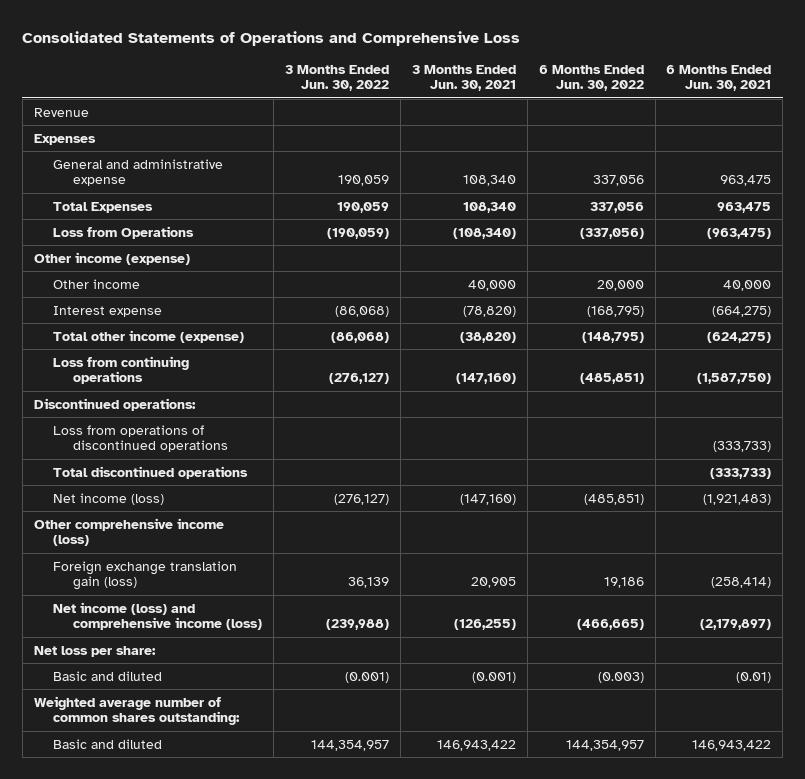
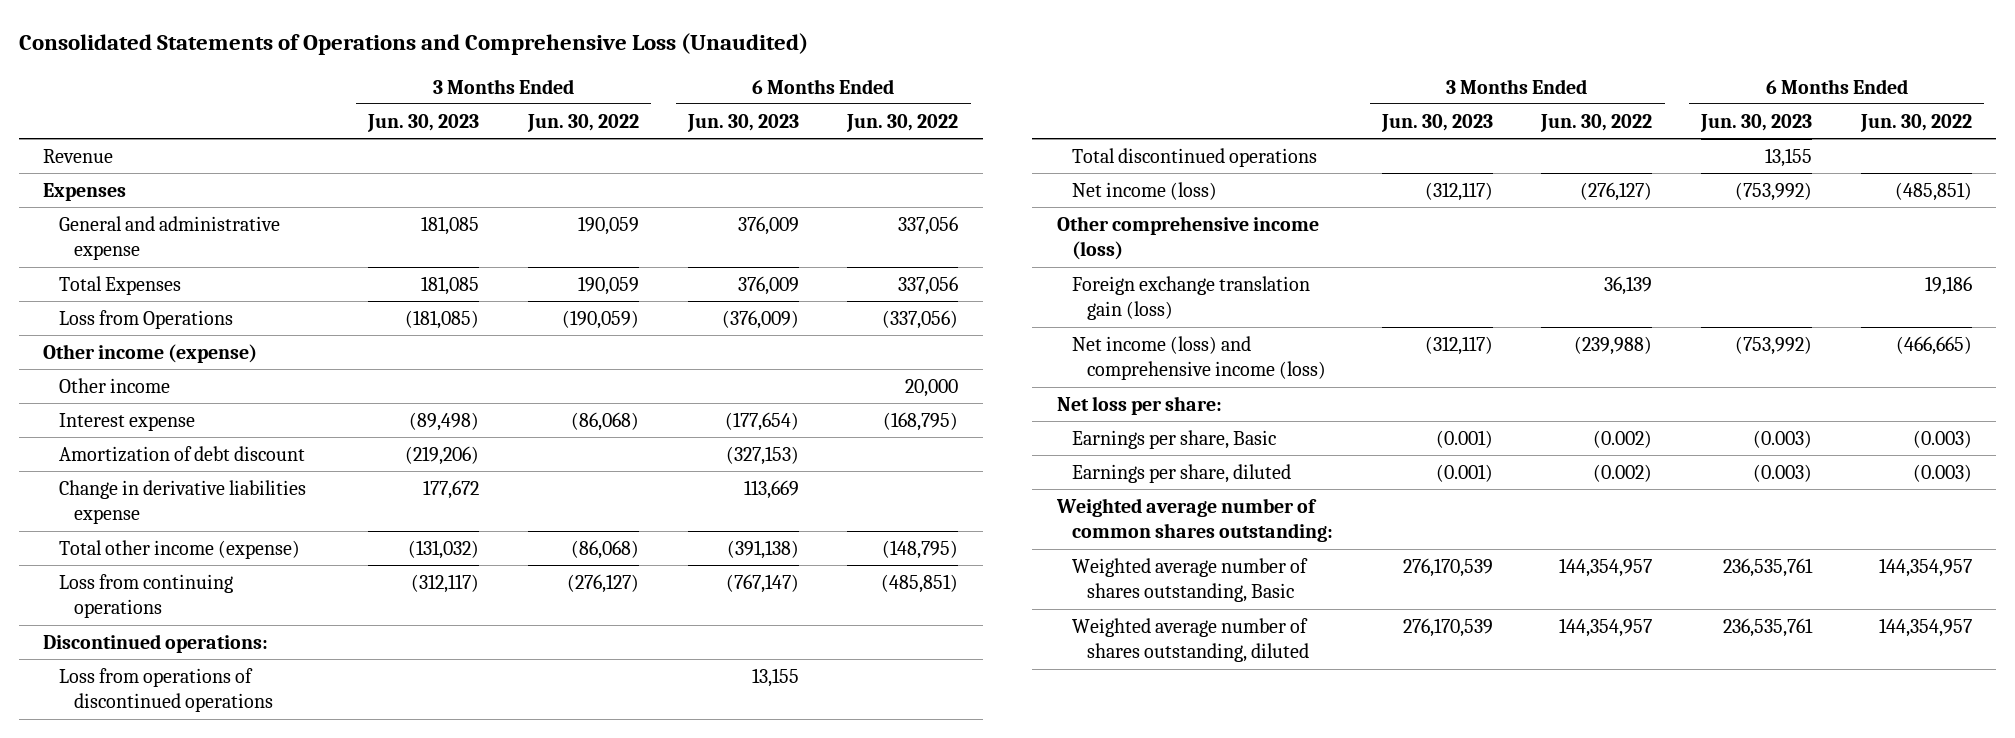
[22,30,521,46] Consolidated Statements of Operations and Comprehensive Loss -> [18,32,808,55] Consolidated Statements of Operations and Comprehensive Loss (Unaudited)
[411,64,516,92] 3 Months Ended Jun. 30, 2021 -> none
[666,64,772,92] 6 Months Ended Jun. 30, 2021 -> none
none -> [367,113,480,132] Jun. 30, 2023
none -> [686,113,799,132] Jun. 30, 2023
none -> [58,445,305,462] Amortization of debt discount
none -> [58,479,306,525] Change in derivative liabilities expense
[53,670,163,681] Basic and diluted -> none
none -> [1072,429,1277,449] Earnings per share, Basic
none -> [1072,463,1292,483] Earnings per share, diluted
[53,738,163,749] Basic and diluted -> [1072,557,1309,603] Weighted average number of shares outstanding, Basic
none -> [1072,617,1310,663] Weighted average number of shares outstanding, diluted

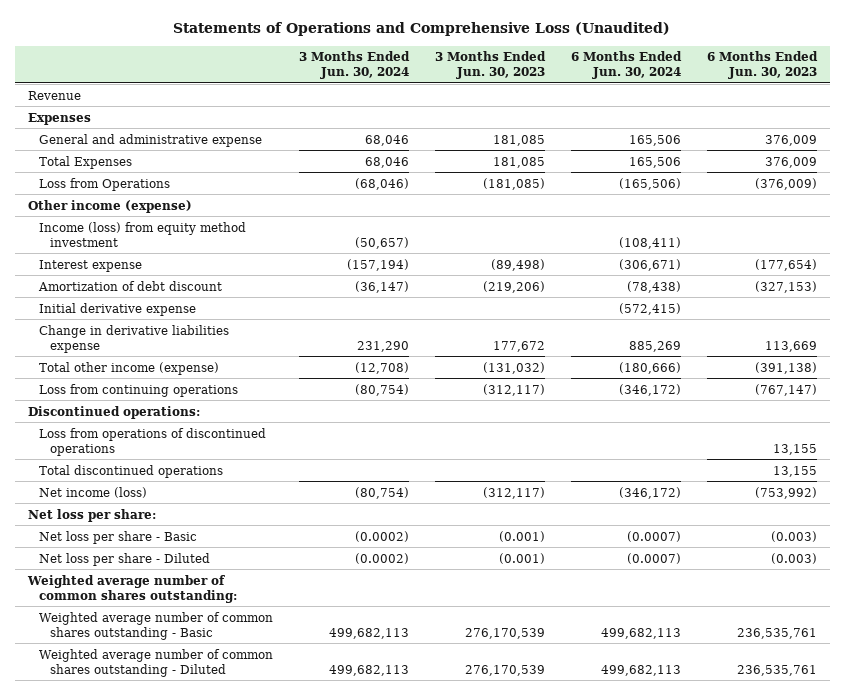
[18,32,808,55] Consolidated Statements of Operations and Comprehensive Loss (Unaudited) -> [173,22,671,37] Statements of Operations and Comprehensive Loss (Unaudited)
[527,113,640,132] Jun. 30, 2022 -> none
[846,113,959,132] Jun. 30, 2022 -> none
none -> [298,51,410,80] 3 Months Ended Jun. 30, 2024
none -> [570,51,682,80] 6 Months Ended Jun. 30, 2024
[58,377,170,393] Other income -> none
none -> [38,221,246,247] Income (loss) from equity method investment
none -> [38,302,196,316] Initial derivative expense
[1056,215,1319,261] Other comprehensive income (loss) -> none
[1072,275,1311,321] Foreign exchange translation gain (loss) -> none
[1072,335,1327,381] Net income (loss) and comprehensive income (loss) -> none
[1072,429,1277,449] Earnings per share, Basic -> [38,530,197,544] Net loss per share - Basic
[1072,463,1292,483] Earnings per share, diluted -> [38,552,210,566] Net loss per share - Diluted
[1072,557,1309,603] Weighted average number of shares outstanding, Basic -> [38,611,273,640] Weighted average number of common shares outstanding - Basic
[1072,617,1310,663] Weighted average number of shares outstanding, diluted -> [38,648,273,677] Weighted average number of common shares outstanding - Diluted

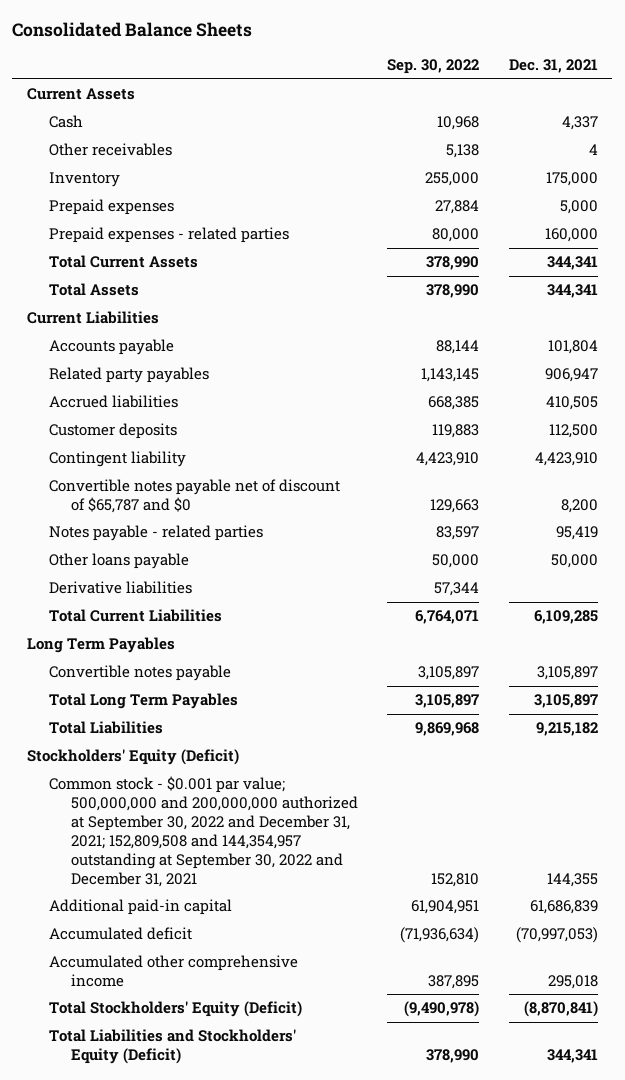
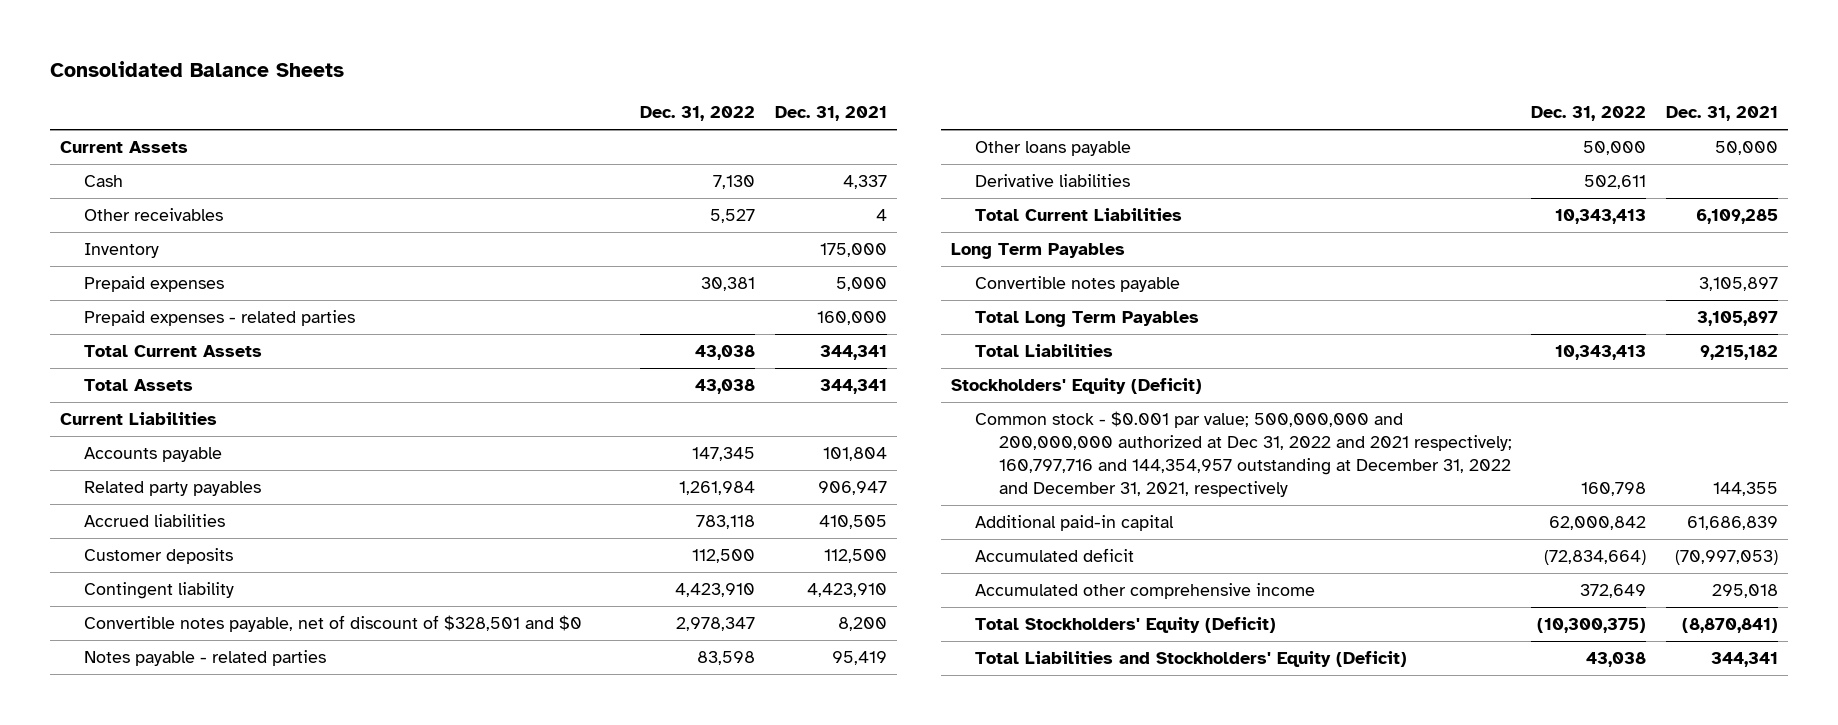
[387,59,480,75] Sep. 30, 2022 -> none
none -> [640,106,756,122] Dec. 31, 2022
[48,479,340,514] Convertible notes payable net of discount of $65,787 and $0 -> [83,615,582,633] Convertible notes payable, net of discount of $328,501 and $0
[48,776,359,887] Common stock - $0.001 par value; 500,000,000 and 200,000,000 authorized at September 30, 2022 and December 31, 2021; 152,809,508 and 144,354,957 outstanding at September 30, 2022 and December 31, 2021 -> [974,411,1512,497] Common stock - $0.001 par value; 500,000,000 and 200,000,000 authorized at Dec 31, 2022 and 2021 respectively; 160,797,716 and 144,354,957 outstanding at December 31, 2022 and December 31, 2021, respectively

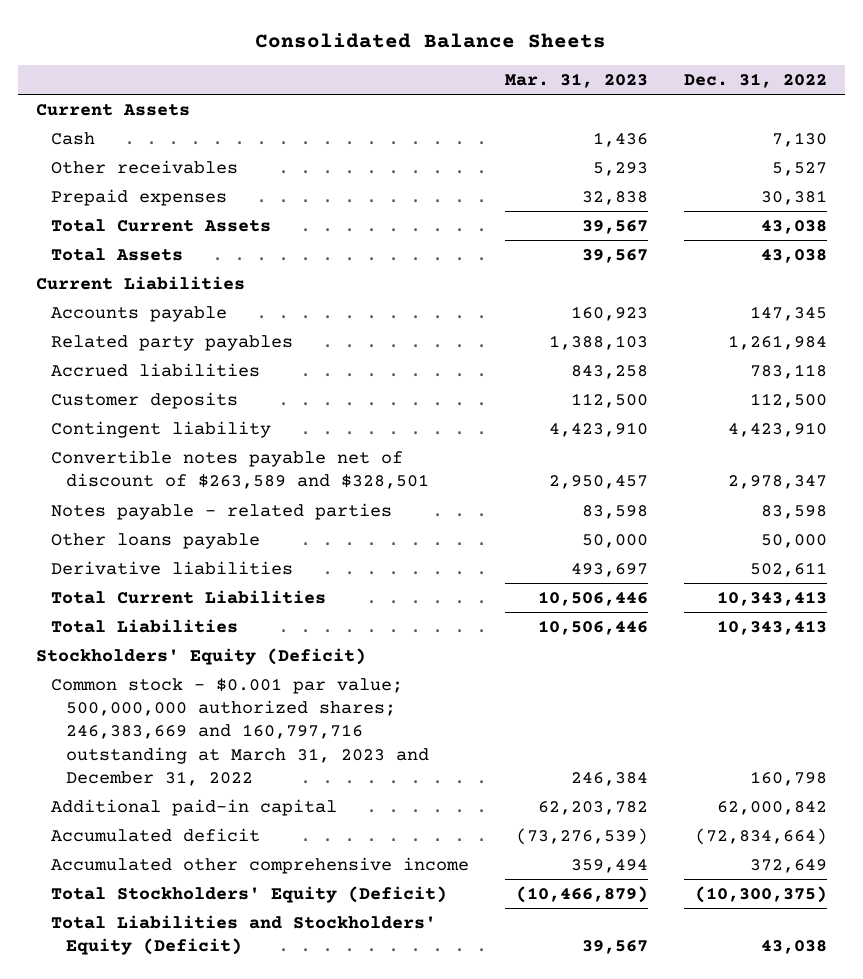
[775,106,888,122] Dec. 31, 2021 -> none
none -> [504,72,648,88] Mar. 31, 2023
[83,243,159,259] Inventory -> none
[83,310,355,327] Prepaid expenses - related parties -> none
[83,615,582,633] Convertible notes payable, net of discount of $328,501 and $0 -> [50,449,429,490] Convertible notes payable net of discount of $263,589 and $328,501
[951,243,1126,260] Long Term Payables -> none
[974,276,1180,293] Convertible notes payable -> none
[974,311,1199,328] Total Long Term Payables -> none
[974,411,1512,497] Common stock - $0.001 par value; 500,000,000 and 200,000,000 authorized at Dec 31, 2022 and 2021 respectively; 160,797,716 and 144,354,957 outstanding at December 31, 2022 and December 31, 2021, respectively -> [50,677,429,786] Common stock - $0.001 par value; 500,000,000 authorized shares; 246,383,669 and 160,797,716 outstanding at March 31, 2023 and December 31, 2022

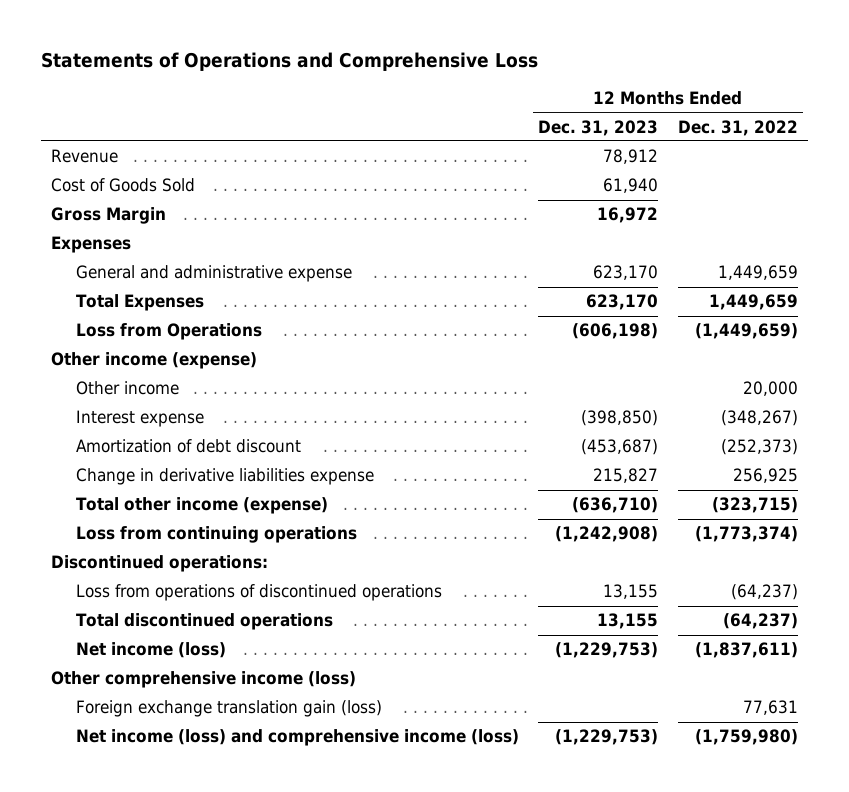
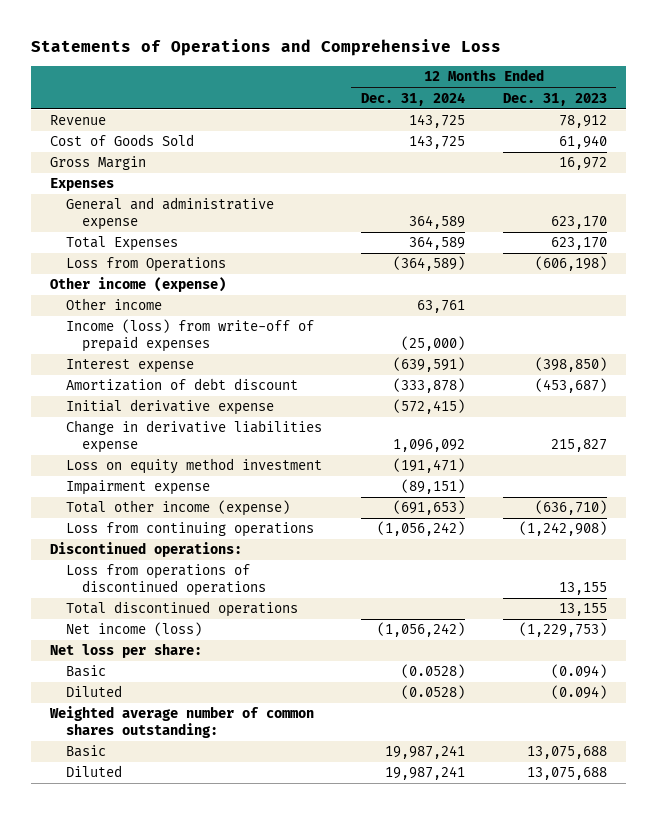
[678,119,799,136] Dec. 31, 2022 -> none
none -> [360,91,465,106] Dec. 31, 2024
none -> [66,319,315,353] Income (loss) from write-off of prepaid expenses
none -> [66,399,275,416] Initial derivative expense
none -> [66,458,323,475] Loss on equity method investment
none -> [66,480,211,496] Impairment expense
[50,671,356,689] Other comprehensive income (loss) -> none
[75,700,382,718] Foreign exchange translation gain (loss) -> none
[75,729,519,747] Net income (loss) and comprehensive income (loss) -> none
none -> [50,643,203,659] Net loss per share:
none -> [66,665,107,678] Basic
none -> [66,685,123,698] Diluted
none -> [49,706,315,739] Weighted average number of common shares outstanding:
none -> [66,745,107,758] Basic
none -> [66,765,123,778] Diluted

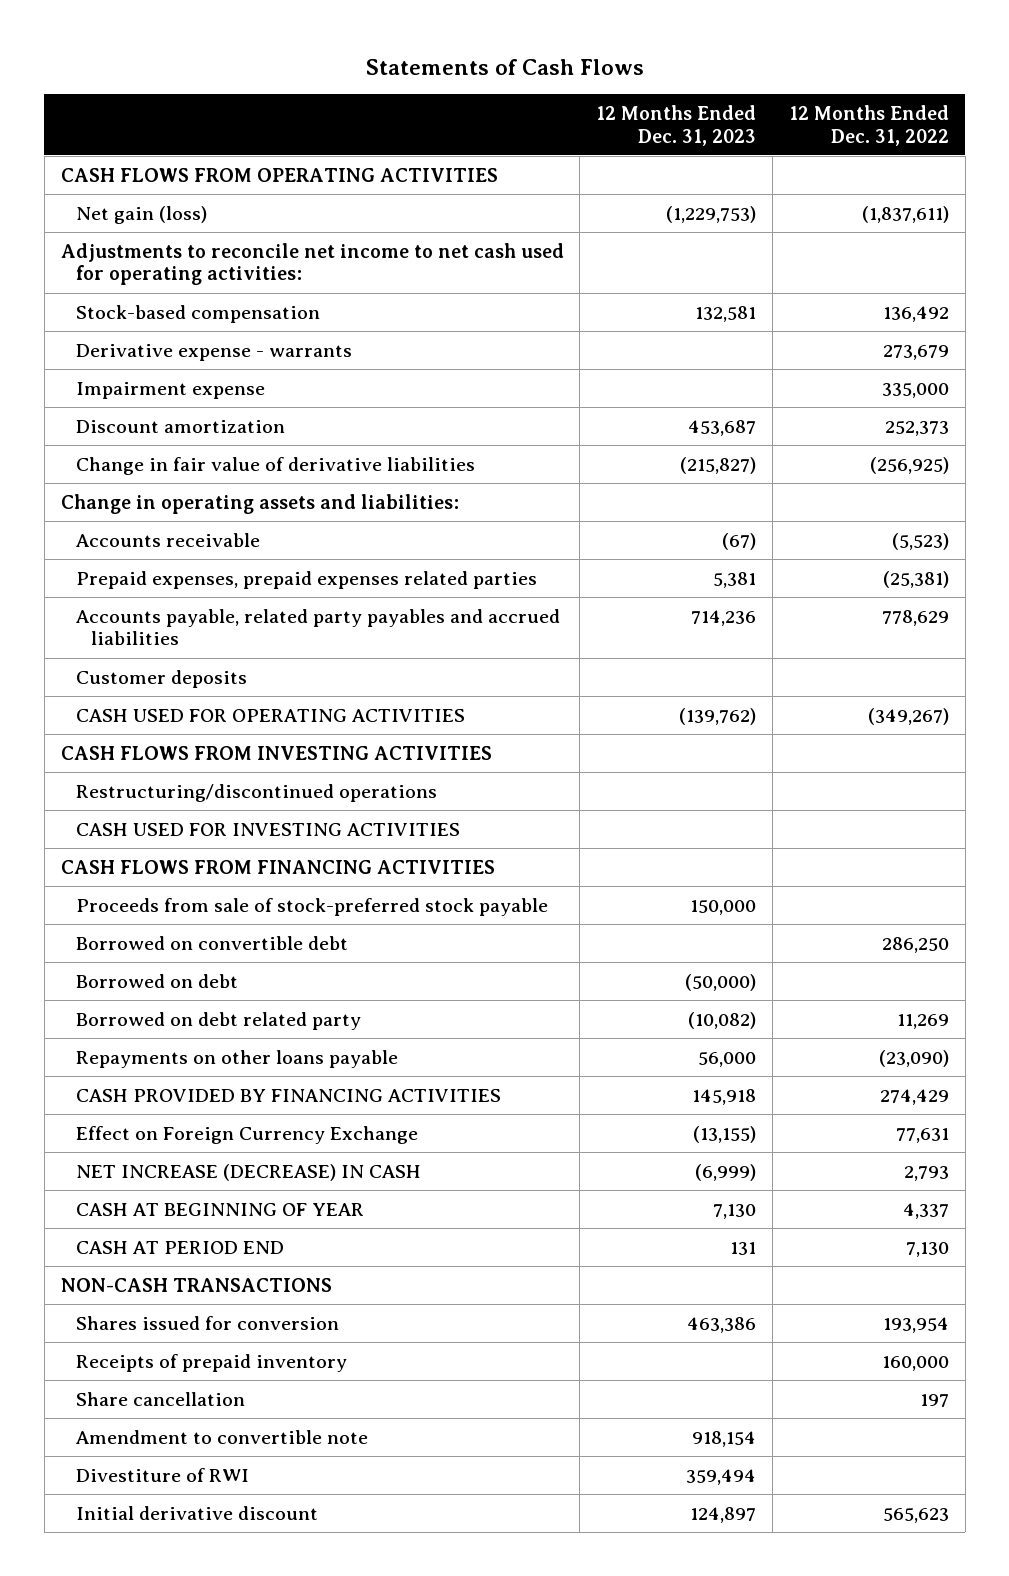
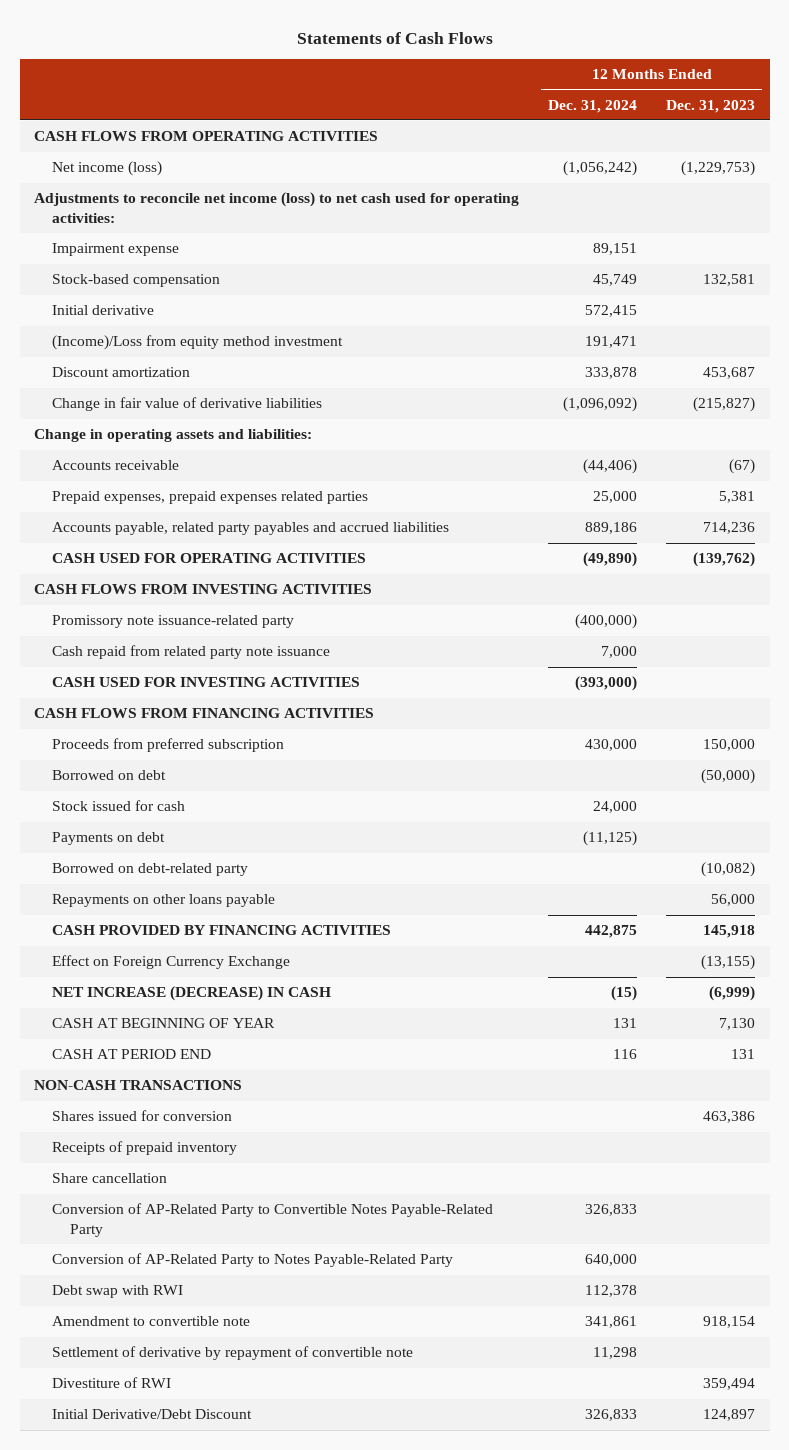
[788,104,949,146] 12 Months Ended Dec. 31, 2022 -> none
none -> [548,99,638,113] Dec. 31, 2024
[75,343,352,361] Derivative expense - warrants -> none
[75,205,207,224] Net gain (loss) -> [52,161,163,177] Net income (loss)
[60,242,564,286] Adjustments to reconcile net income to net cash used for operating activities: -> [34,192,520,223] Adjustments to reconcile net income (loss) to net cash used for operating activities:
[75,304,320,323] Stock-based compensation -> [52,274,221,288] Stock-based compensation
none -> [52,305,155,316] Initial derivative
none -> [52,335,344,351] (Income)/Loss from equity method investment
[75,669,247,688] Customer deposits -> none
[75,783,437,802] Restructuring/discontinued operations -> none
none -> [52,615,295,629] Promissory note issuance-related party
none -> [52,645,331,660] Cash repaid from related party note issuance
[75,935,348,950] Borrowed on convertible debt -> none
[75,897,548,916] Proceeds from sale of stock-preferred stock payable -> [52,738,285,753] Proceeds from preferred subscription
none -> [52,800,186,812] Stock issued for cash
none -> [52,832,166,846] Payments on debt
[75,1011,361,1030] Borrowed on debt related party -> [52,863,249,877] Borrowed on debt-related party
none -> [52,1203,494,1237] Conversion of AP-Related Party to Convertible Notes Payable-Related Party
none -> [52,1253,454,1268] Conversion of AP-Related Party to Notes Payable-Related Party
none -> [52,1285,184,1299] Debt swap with RWI
none -> [52,1346,414,1361] Settlement of derivative by repayment of convertible note
[75,1505,318,1520] Initial derivative discount -> [52,1409,253,1420] Initial Derivative/Debt Discount

